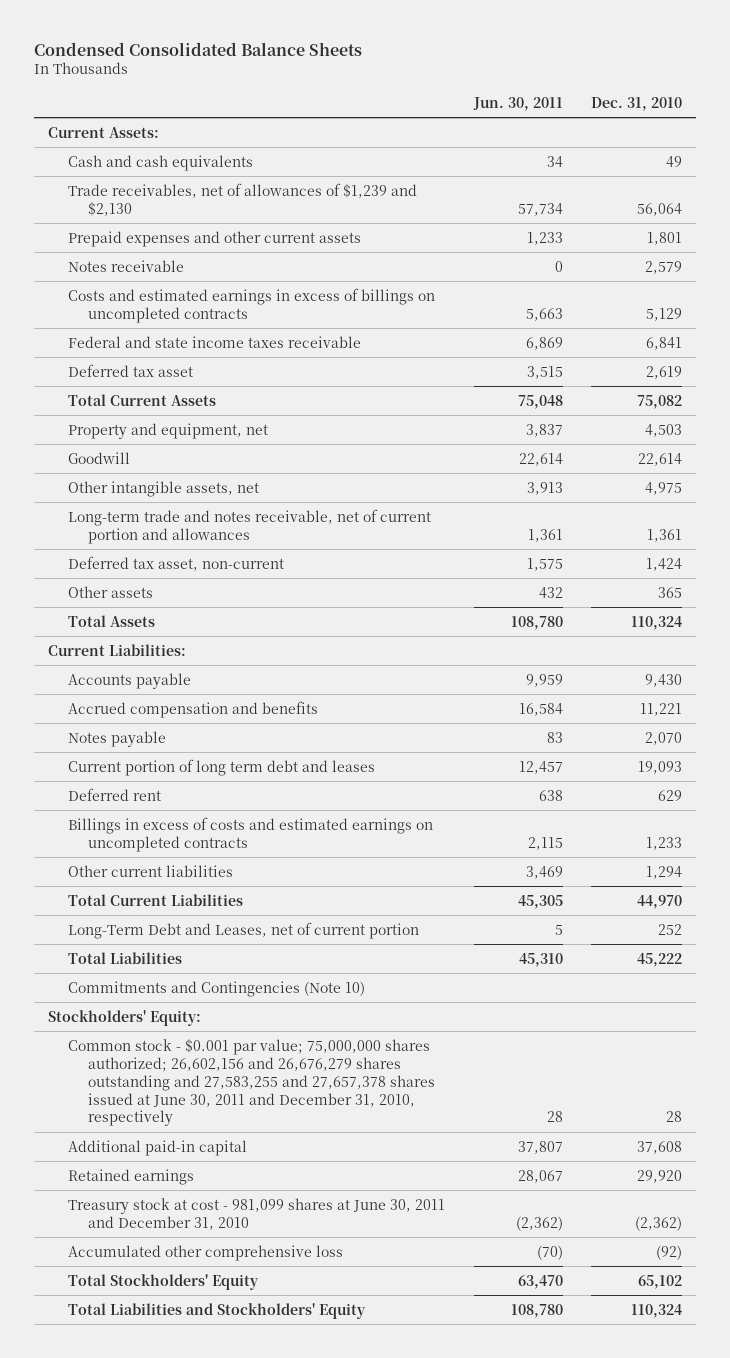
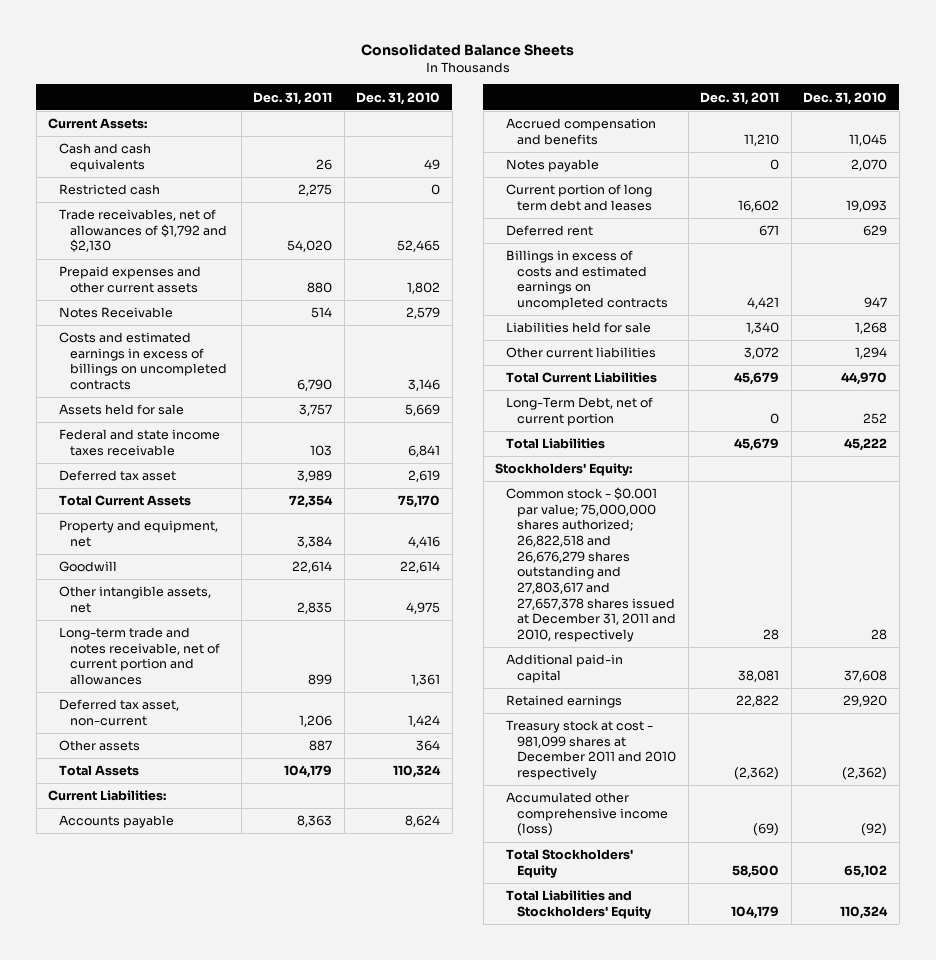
[34,41,363,56] Condensed Consolidated Balance Sheets -> [360,44,574,57] Consolidated Balance Sheets
[472,96,563,111] Jun. 30, 2011 -> none
none -> [253,91,333,105] Dec. 31, 2011
none -> [59,184,161,196] Restricted cash
[68,182,418,216] Trade receivables, net of allowances of $1,239 and $2,130 -> [59,209,228,253] Trade receivables, net of allowances of $1,792 and $2,130
[636,202,682,216] 56,064 -> [397,240,441,253] 52,465
[646,231,682,245] 1,801 -> [407,281,441,294] 1,802
[68,259,185,272] Notes receivable -> [59,307,174,319] Notes Receivable
[645,307,682,321] 5,129 -> [408,379,441,392] 3,146
none -> [59,404,185,416] Assets held for sale
[636,394,682,409] 75,082 -> [398,495,441,509] 75,170
[644,423,682,437] 4,503 -> [408,535,441,548] 4,416
[657,586,682,598] 365 -> [416,740,441,752] 364
[644,673,682,687] 9,430 -> [405,815,441,828] 8,624
[639,702,682,716] 11,221 -> [849,133,888,146] 11,045
[645,836,682,850] 1,233 -> [864,297,888,309] 947
none -> [506,322,652,334] Liabilities held for sale
[68,921,420,939] Long-Term Debt and Leases, net of current portion -> [506,397,654,426] Long-Term Debt, net of current portion
[68,980,366,997] Commitments and Contingencies (Note 10) -> none
[68,1038,435,1127] Common stock - $0.001 par value; 75,000,000 shares authorized; 26,602,156 and 26,676,279 shares outstanding and 27,583,255 and 27,657,378 shares issued at June 30, 2011 and December 31, 2010, respectively -> [506,487,677,643] Common stock - $0.001 par value; 75,000,000 shares authorized; 26,822,518 and 26,676,279 shares outstanding and 27,803,617 and 27,657,378 shares issued at December 31, 2011 and 2010, respectively
[68,1197,446,1230] Treasury stock at cost - 981,099 shares at June 30, 2011 and December 31, 2010 -> [506,720,677,781] Treasury stock at cost - 981,099 shares at December 2011 and 2010 respectively
[68,1244,344,1261] Accumulated other comprehensive loss -> [506,792,669,837] Accumulated other comprehensive income (loss)

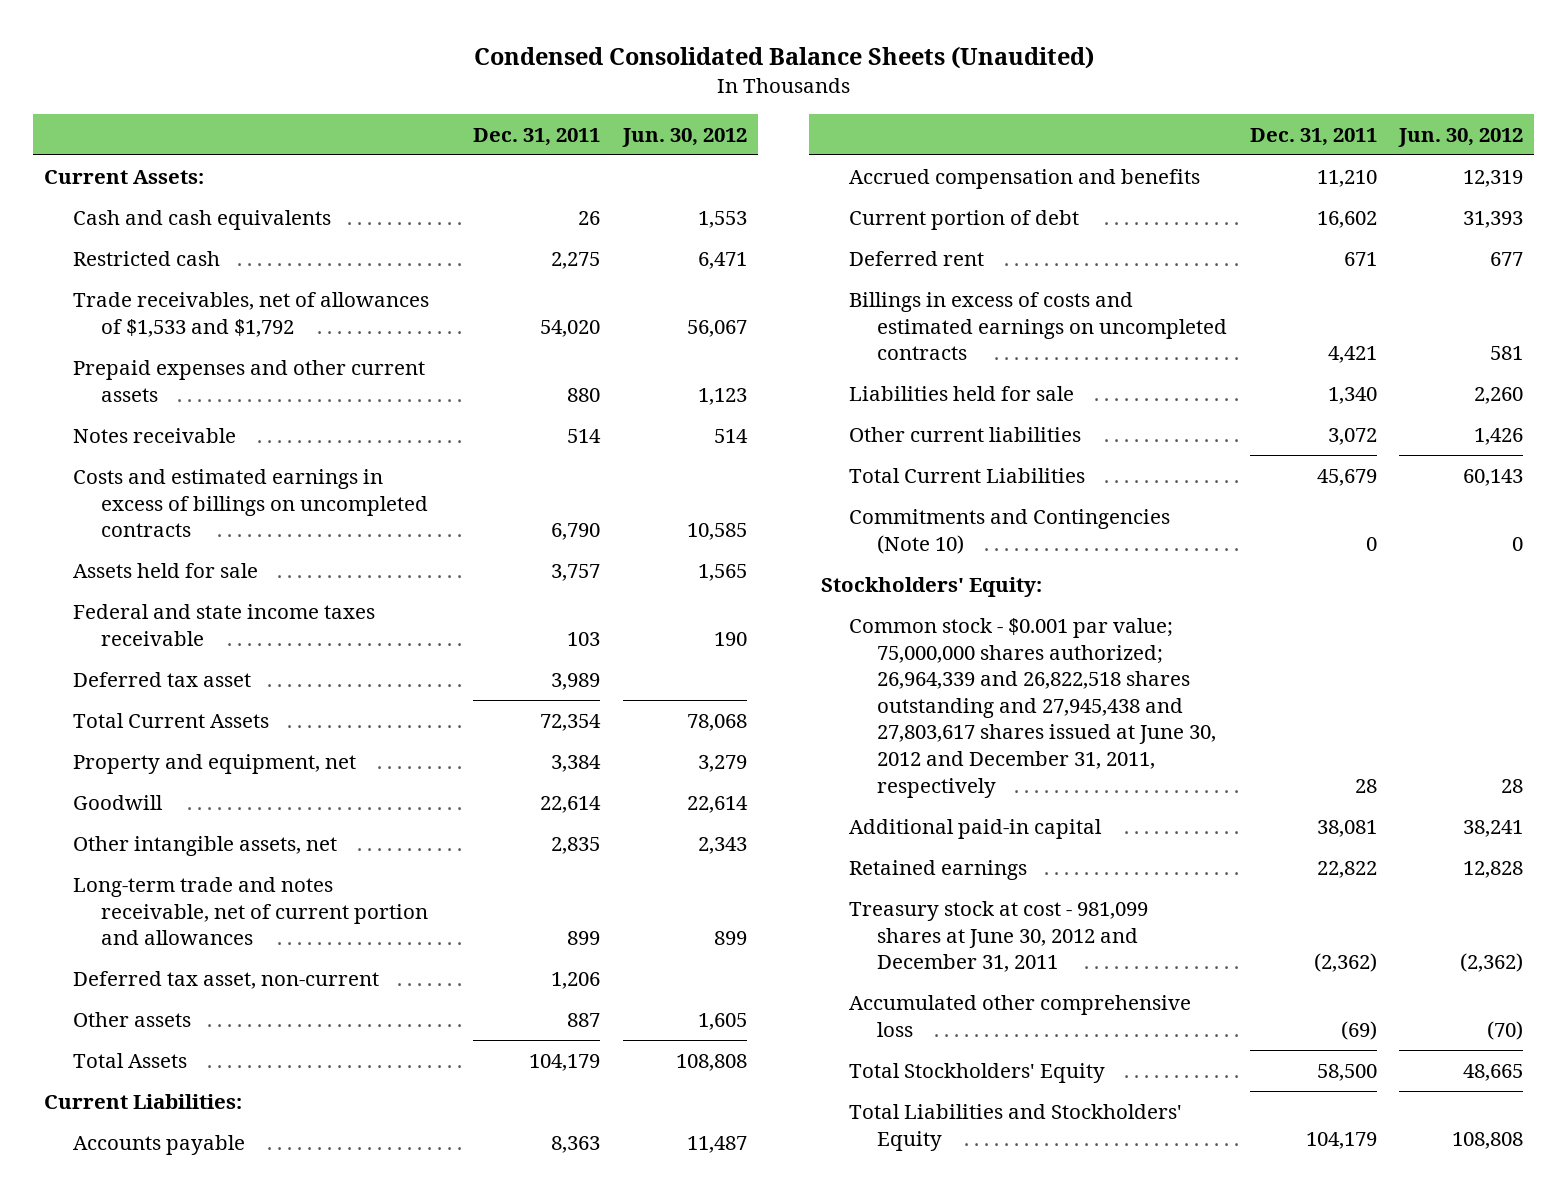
[360,44,574,57] Consolidated Balance Sheets -> [473,46,1094,70] Condensed Consolidated Balance Sheets (Unaudited)
[356,91,441,105] Dec. 31, 2010 -> none
none -> [621,127,747,147] Jun. 30, 2012
[59,209,228,253] Trade receivables, net of allowances of $1,792 and $2,130 -> [72,292,429,337] Trade receivables, net of allowances of $1,533 and $1,792
[59,307,174,319] Notes Receivable -> [72,428,236,444] Notes receivable
[506,159,600,173] Notes payable -> none
[506,184,653,211] Current portion of long term debt and leases -> [849,210,1080,231] Current portion of debt
[506,397,654,426] Long-Term Debt, net of current portion -> none
[506,438,606,450] Total Liabilities -> none
none -> [849,509,1171,554] Commitments and Contingencies (Note 10)
[506,487,677,643] Common stock - $0.001 par value; 75,000,000 shares authorized; 26,822,518 and 26,676,279 shares outstanding and 27,803,617 and 27,657,378 shares issued at December 31, 2011 and 2010, respectively -> [849,618,1217,798] Common stock - $0.001 par value; 75,000,000 shares authorized; 26,964,339 and 26,822,518 shares outstanding and 27,945,438 and 27,803,617 shares issued at June 30, 2012 and December 31, 2011, respectively
[506,720,677,781] Treasury stock at cost - 981,099 shares at December 2011 and 2010 respectively -> [849,901,1149,973] Treasury stock at cost - 981,099 shares at June 30, 2012 and December 31, 2011
[506,792,669,837] Accumulated other comprehensive income (loss) -> [849,995,1192,1037] Accumulated other comprehensive loss

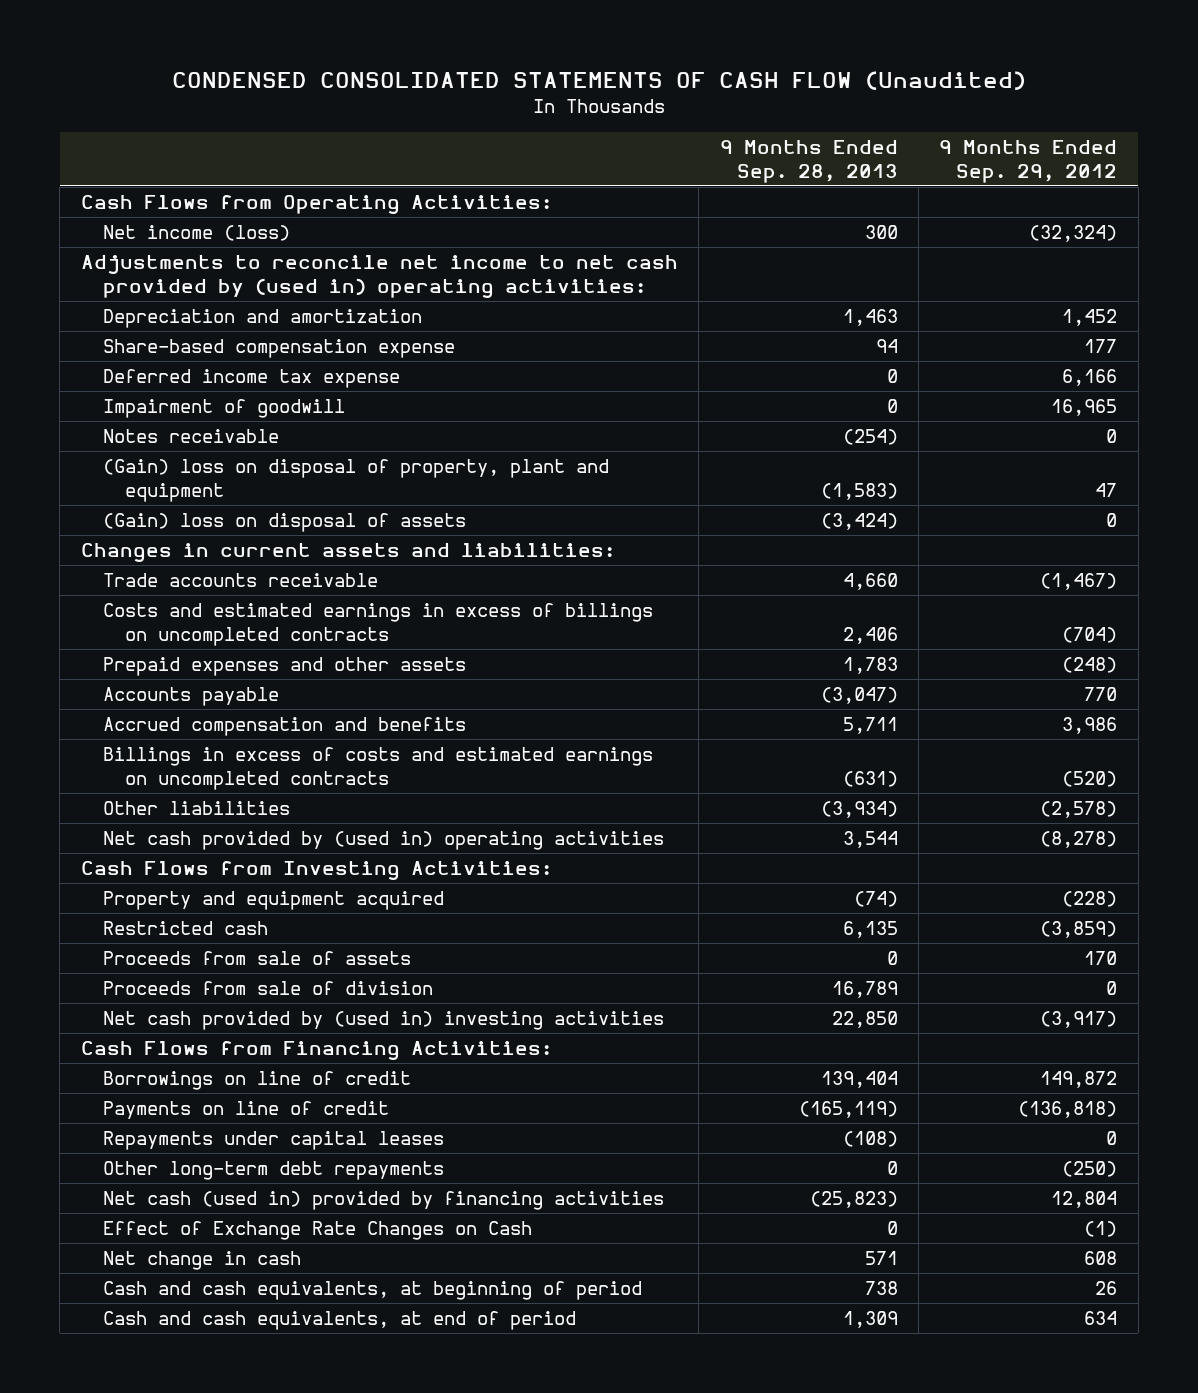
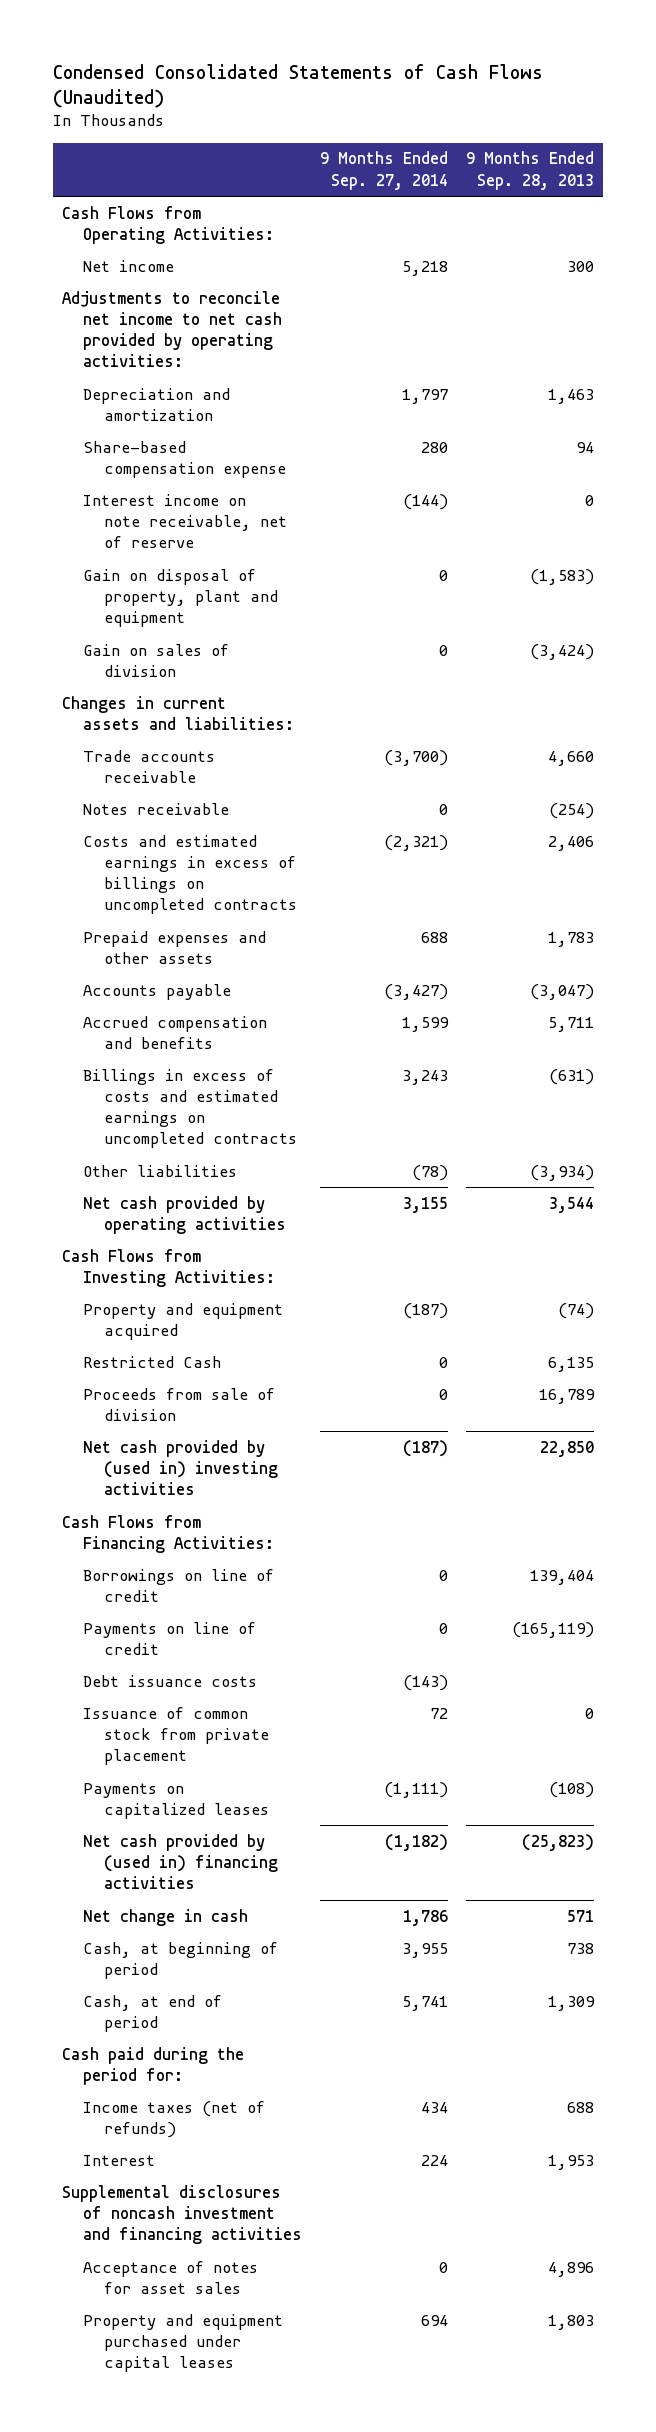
[172,71,1027,91] CONDENSED CONSOLIDATED STATEMENTS OF CASH FLOW (Unaudited) -> [53,63,544,109] Condensed Consolidated Statements of Cash Flows (Unaudited)
[939,140,1118,183] 9 Months Ended Sep. 29, 2012 -> none
none -> [320,151,449,190] 9 Months Ended Sep. 27, 2014
[102,225,290,242] Net income (loss) -> [83,259,175,272] Net income
[80,255,678,298] Adjustments to reconcile net income to net cash provided by (used in) operating activities: -> [62,290,283,368] Adjustments to reconcile net income to net cash provided by operating activities:
[102,369,400,389] Deferred income tax expense -> none
[102,399,345,419] Impairment of goodwill -> none
none -> [83,493,288,549] Interest income on note receivable, net of reserve
[102,459,609,502] (Gain) loss on disposal of property, plant and equipment -> [83,568,279,628] Gain on disposal of property, plant and equipment
[102,513,466,533] (Gain) loss on disposal of assets -> [83,643,230,677] Gain on sales of division
[102,429,279,444] Notes receivable -> [83,802,230,815] Notes receivable
[102,831,664,851] Net cash provided by (used in) operating activities -> [83,1195,287,1234] Net cash provided by operating activities
[102,951,411,966] Proceeds from sale of assets -> none
[102,921,268,936] Restricted cash -> [83,1355,222,1368] Restricted Cash
[102,1161,444,1181] Other long-term debt repayments -> none
[102,1221,532,1241] Effect of Exchange Rate Changes on Cash -> none
none -> [83,1674,258,1687] Debt issuance costs
none -> [83,1706,270,1766] Issuance of common stock from private placement
[102,1131,444,1151] Repayments under capital leases -> [83,1782,270,1819] Payments on capitalized leases
[102,1191,664,1211] Net cash (used in) provided by financing activities -> [83,1833,279,1890] Net cash provided by (used in) financing activities
[102,1281,642,1301] Cash and cash equivalents, at beginning of period -> [83,1941,279,1979] Cash, at beginning of period
[102,1311,576,1331] Cash and cash equivalents, at end of period -> [83,1994,223,2032] Cash, at end of period
none -> [62,2046,245,2085] Cash paid during the period for:
none -> [83,2100,266,2138] Income taxes (net of refunds)
none -> [83,2154,156,2166] Interest
none -> [62,2184,303,2245] Supplemental disclosures of noncash investment and financing activities
none -> [83,2260,259,2294] Acceptance of notes for asset sales
none -> [83,2313,284,2373] Property and equipment purchased under capital leases

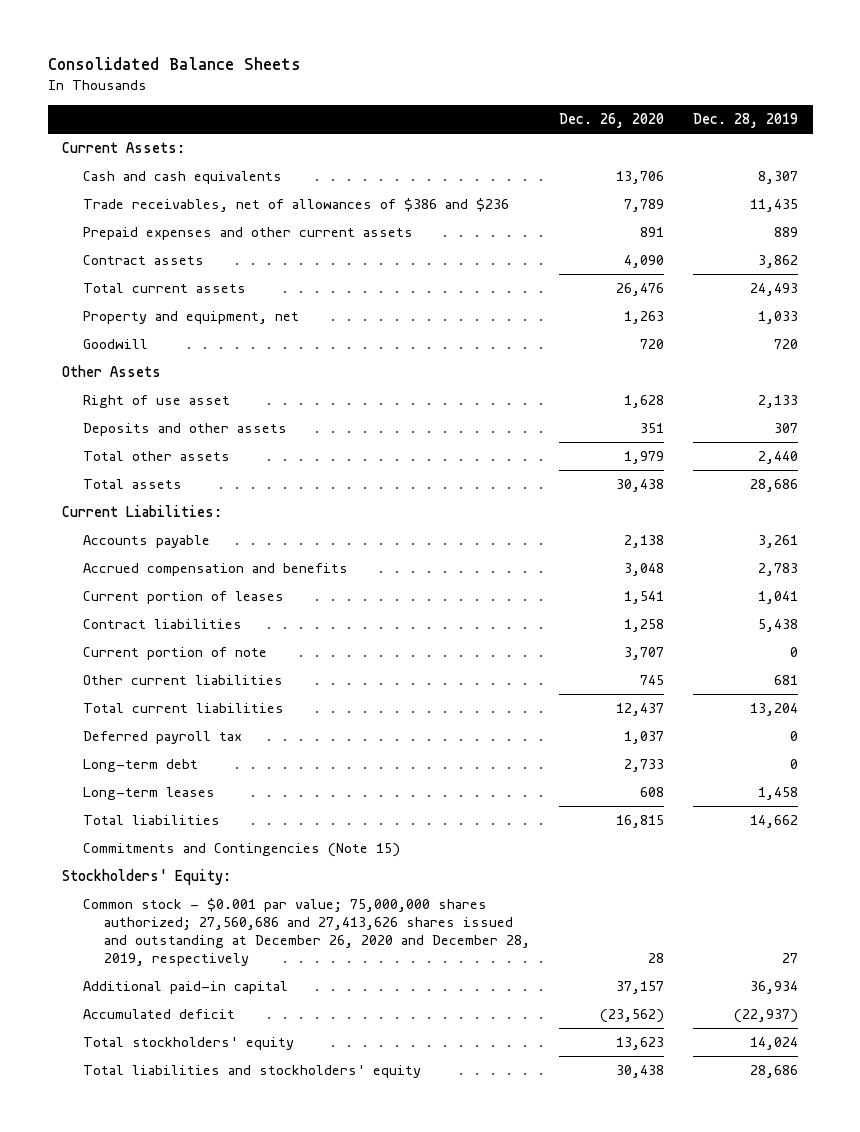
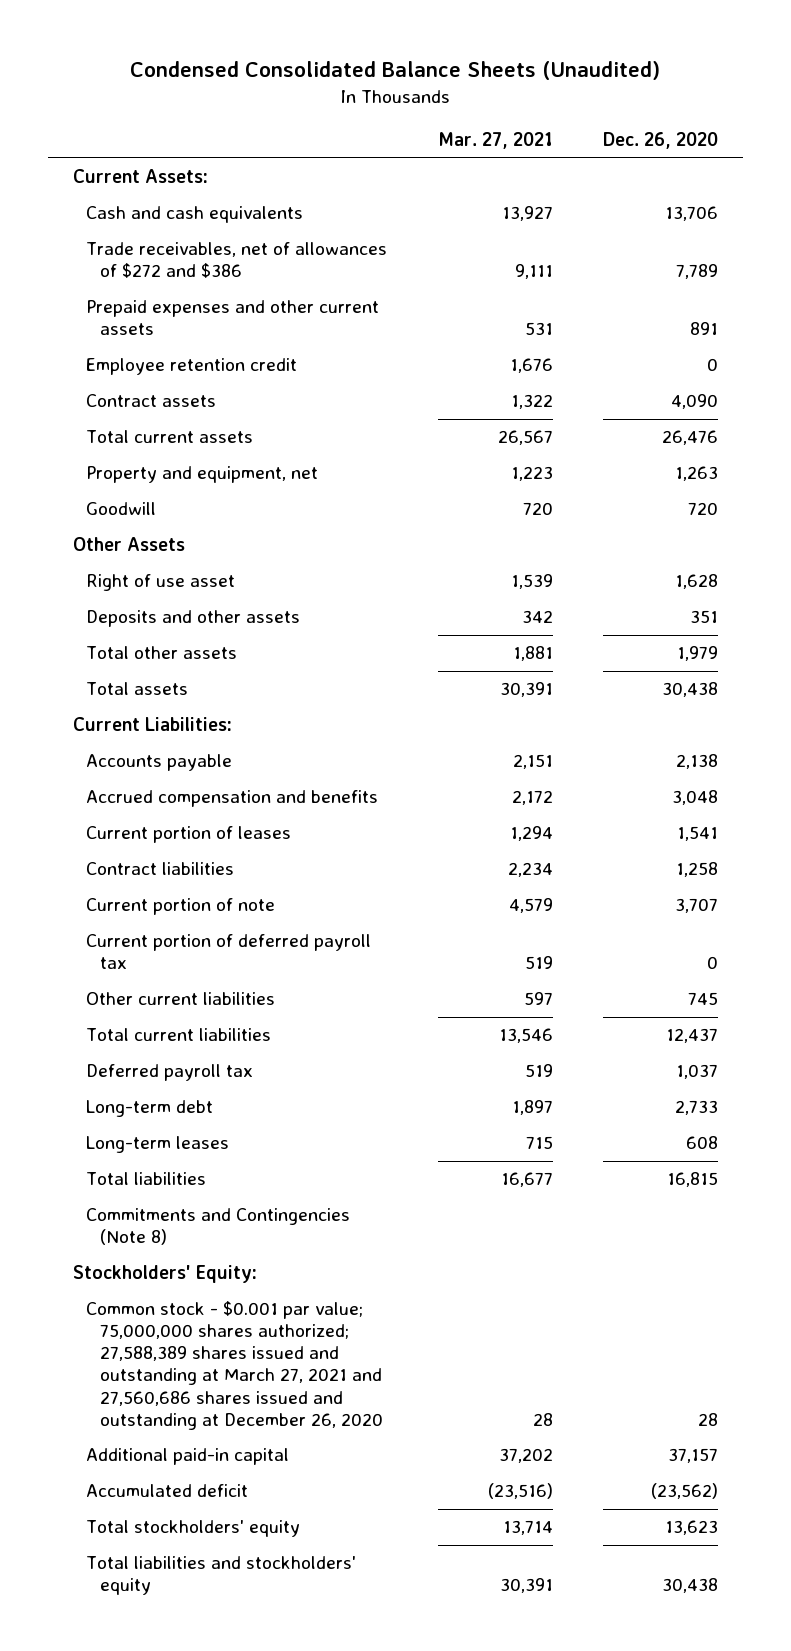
[47,57,301,71] Consolidated Balance Sheets -> [130,61,661,81] Condensed Consolidated Balance Sheets (Unaudited)
[693,113,799,129] Dec. 28, 2019 -> none
none -> [437,132,553,150] Mar. 27, 2021
[83,198,510,213] Trade receivables, net of allowances of $386 and $236 -> [86,242,388,279] Trade receivables, net of allowances of $272 and $386
none -> [86,358,298,376] Employee retention credit
none -> [86,934,372,970] Current portion of deferred payroll tax
[83,843,401,858] Commitments and Contingencies (Note 15) -> [86,1208,351,1246] Commitments and Contingencies (Note 8)
[83,898,531,966] Common stock - $0.001 par value; 75,000,000 shares authorized; 27,560,686 and 27,413,626 shares issued and outstanding at December 26, 2020 and December 28, 2019, respectively -> [86,1301,383,1430] Common stock - $0.001 par value; 75,000,000 shares authorized; 27,588,389 shares issued and outstanding at March 27, 2021 and 27,560,686 shares issued and outstanding at December 26, 2020

